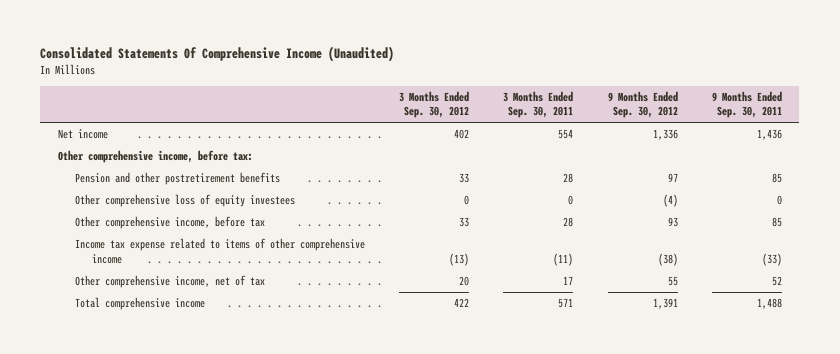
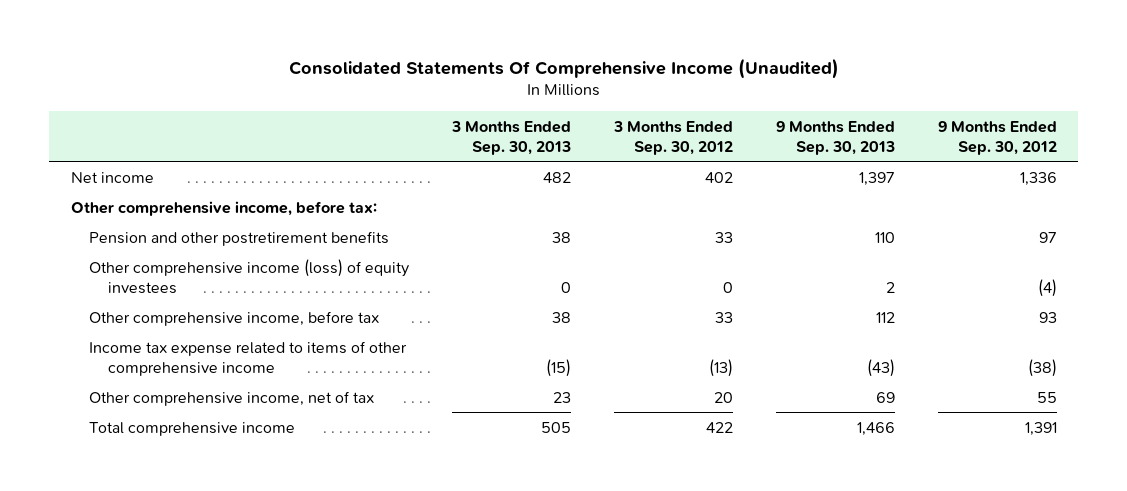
[503,90,574,119] 3 Months Ended Sep. 30, 2011 -> none
[712,90,783,119] 9 Months Ended Sep. 30, 2011 -> none
none -> [451,120,572,155] 3 Months Ended Sep. 30, 2013
none -> [775,120,895,155] 9 Months Ended Sep. 30, 2013
[74,194,295,208] Other comprehensive loss of equity investees -> [89,258,410,294] Other comprehensive income (loss) of equity investees

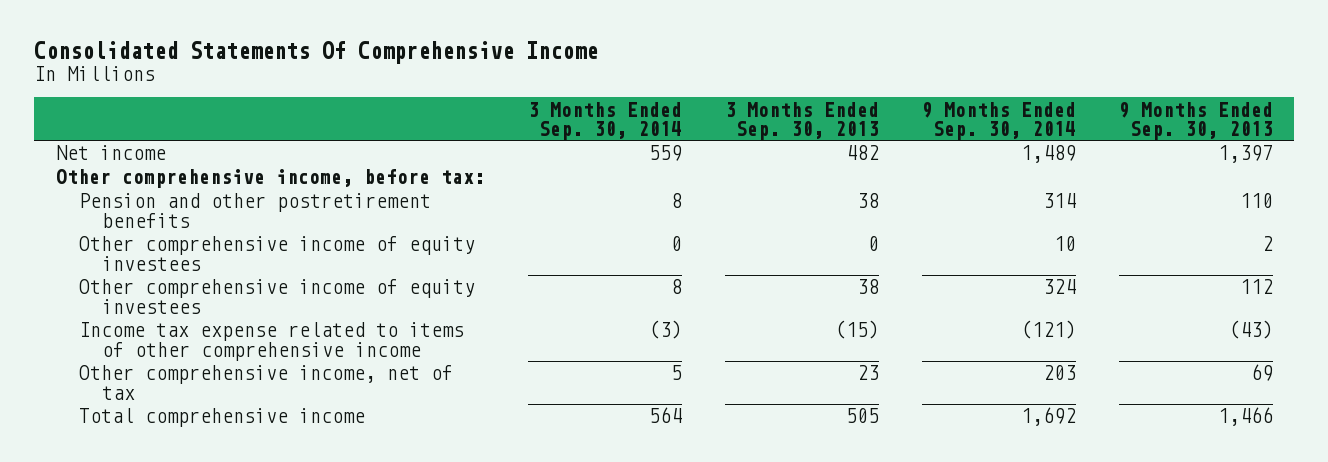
[288,57,839,79] Consolidated Statements Of Comprehensive Income (Unaudited) -> [34,41,599,65] Consolidated Statements Of Comprehensive Income
[612,120,733,155] 3 Months Ended Sep. 30, 2012 -> none
[937,120,1057,155] 9 Months Ended Sep. 30, 2012 -> none
none -> [527,101,682,140] 3 Months Ended Sep. 30, 2014
none -> [921,101,1076,140] 9 Months Ended Sep. 30, 2014
[89,258,410,294] Other comprehensive income (loss) of equity investees -> [78,236,475,271] Other comprehensive income of equity investees
[89,310,380,326] Other comprehensive income, before tax -> [78,279,475,314] Other comprehensive income of equity investees

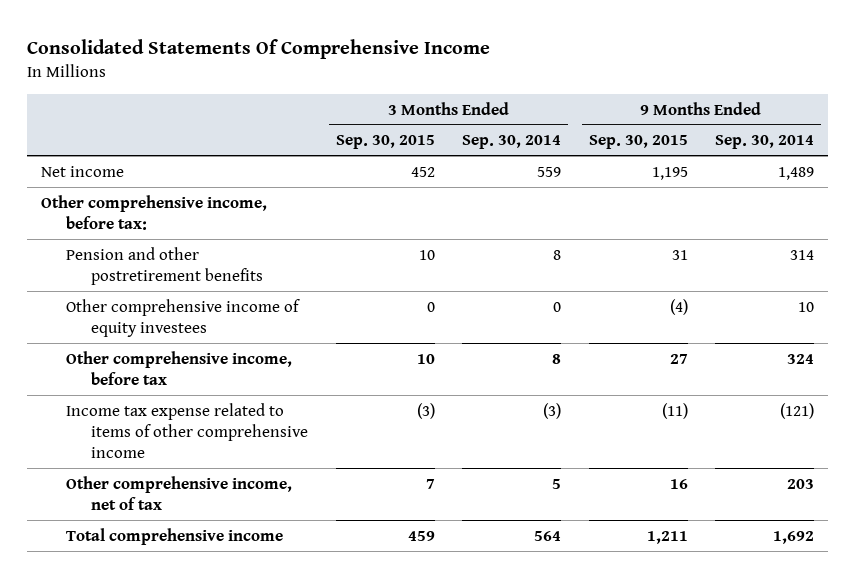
[724,101,879,140] 3 Months Ended Sep. 30, 2013 -> none
[1118,101,1273,140] 9 Months Ended Sep. 30, 2013 -> none
none -> [335,135,435,150] Sep. 30, 2015
none -> [588,135,688,150] Sep. 30, 2015
[78,279,475,314] Other comprehensive income of equity investees -> [66,350,293,385] Other comprehensive income, before tax

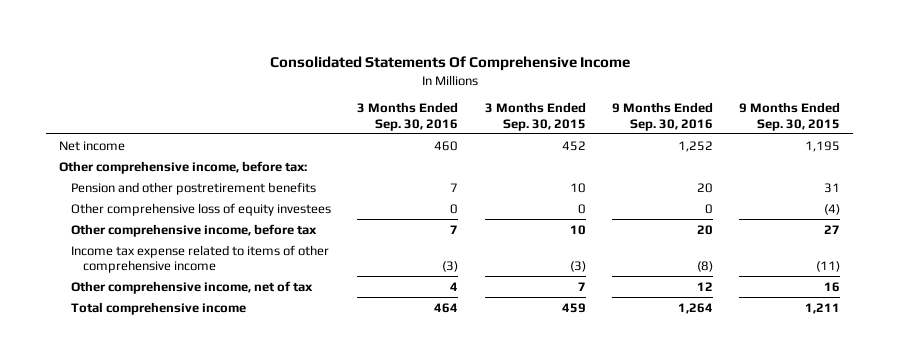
[462,135,562,150] Sep. 30, 2014 -> none
[715,135,815,150] Sep. 30, 2014 -> none
none -> [357,102,459,131] 3 Months Ended Sep. 30, 2016
none -> [611,102,713,131] 9 Months Ended Sep. 30, 2016
[66,298,301,337] Other comprehensive income of equity investees -> [70,202,331,216] Other comprehensive loss of equity investees

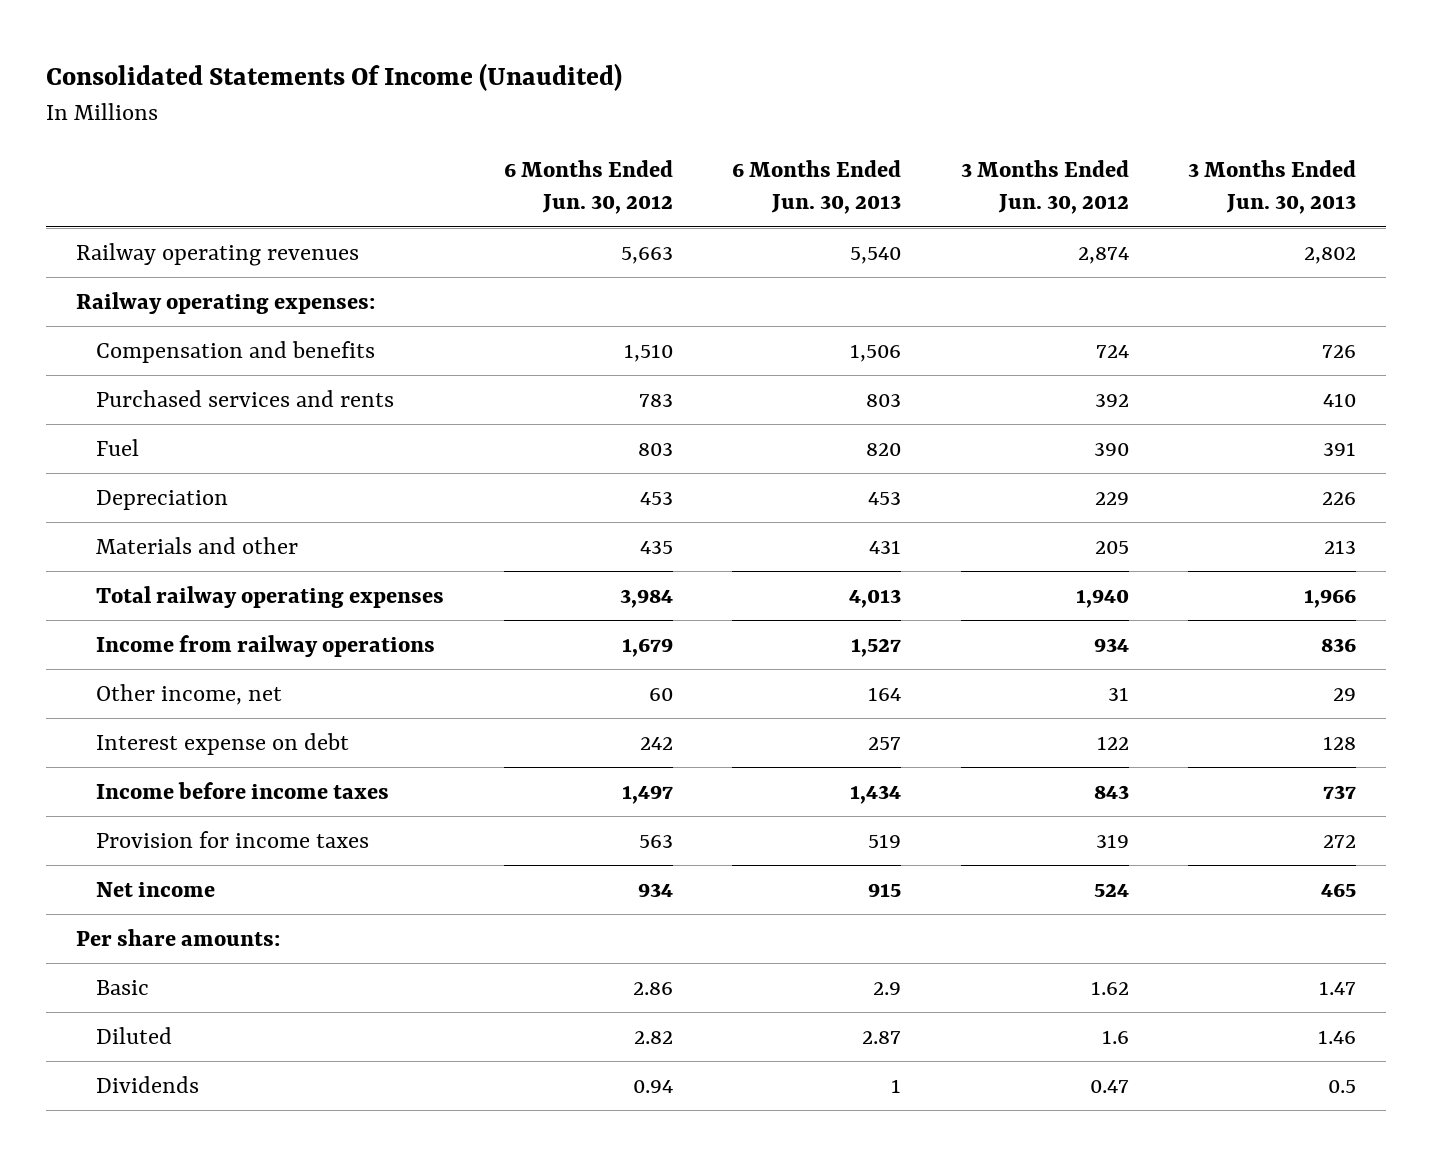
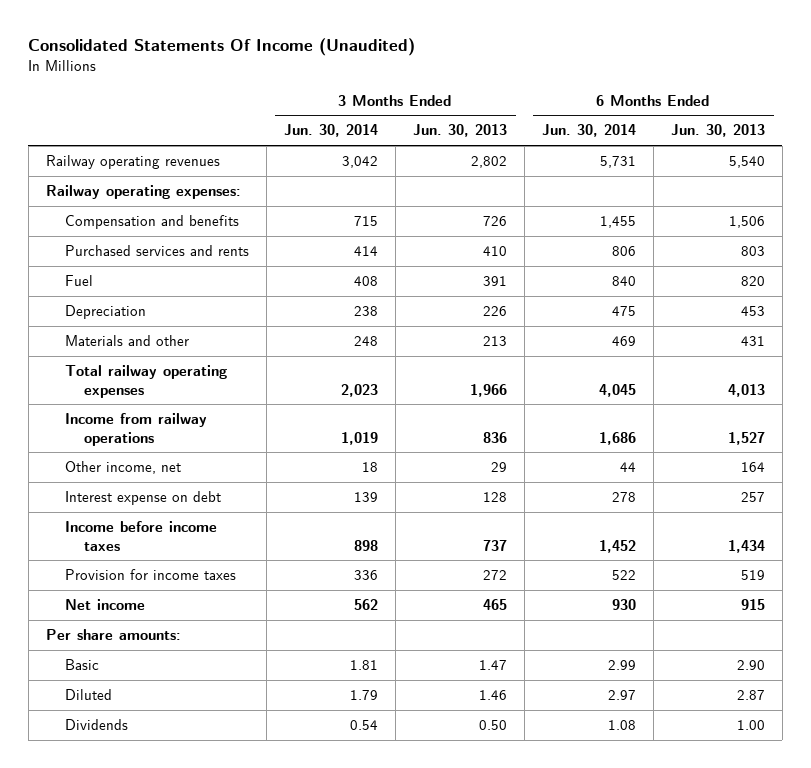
[503,159,673,215] 6 Months Ended Jun. 30, 2012 -> none
[960,159,1129,215] 3 Months Ended Jun. 30, 2012 -> none
none -> [283,124,378,138] Jun. 30, 2014
none -> [541,124,636,138] Jun. 30, 2014
[873,981,902,995] 2.9 -> [736,659,765,670] 2.90
[891,1078,902,1093] 1 -> [736,719,765,730] 1.00
[1328,1079,1357,1093] 0.5 -> [478,719,507,730] 0.50

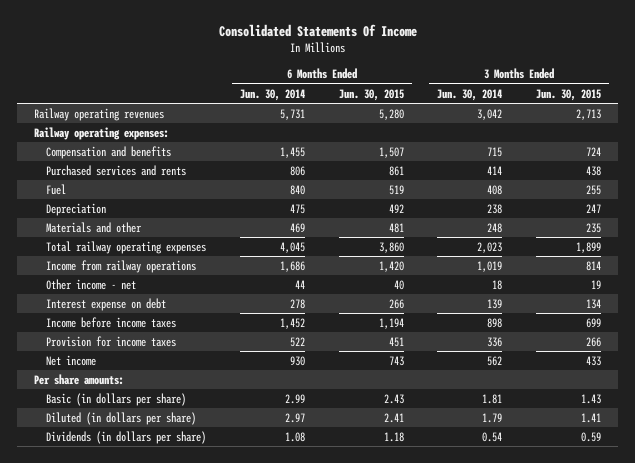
[28,38,416,57] Consolidated Statements Of Income (Unaudited) -> [218,24,417,38] Consolidated Statements Of Income
[412,124,507,138] Jun. 30, 2013 -> none
[670,124,765,138] Jun. 30, 2013 -> none
none -> [338,88,404,101] Jun. 30, 2015
none -> [536,88,602,101] Jun. 30, 2015
[65,460,182,474] Other income, net -> [46,278,137,290] Other income - net
[65,658,100,670] Basic -> [46,392,187,406] Basic (in dollars per share)
[65,688,113,700] Diluted -> [46,411,197,425] Diluted (in dollars per share)
[65,718,129,730] Dividends -> [46,430,207,444] Dividends (in dollars per share)

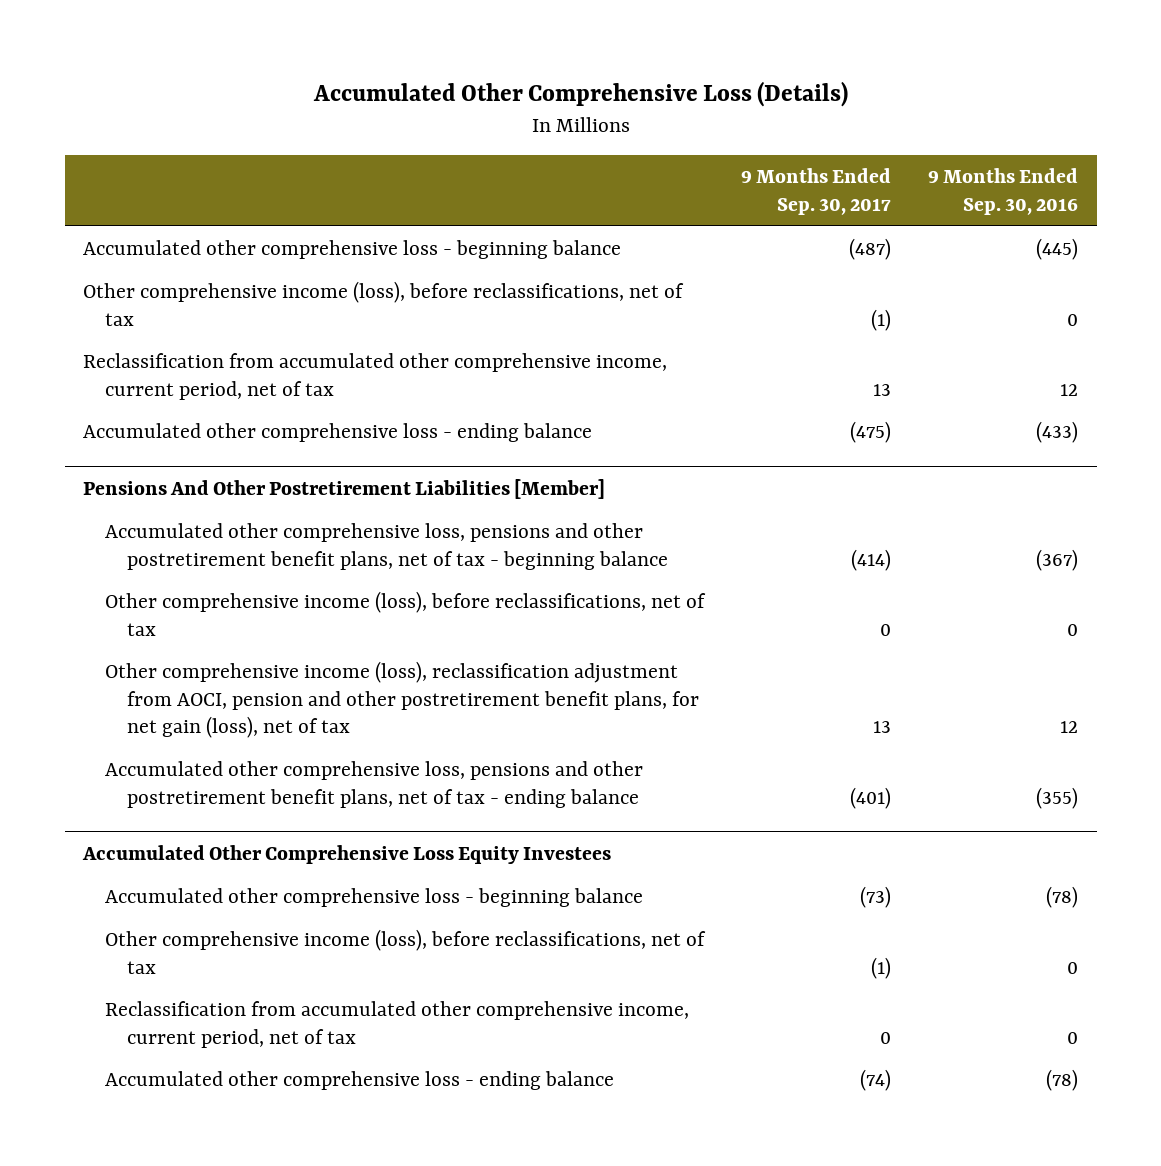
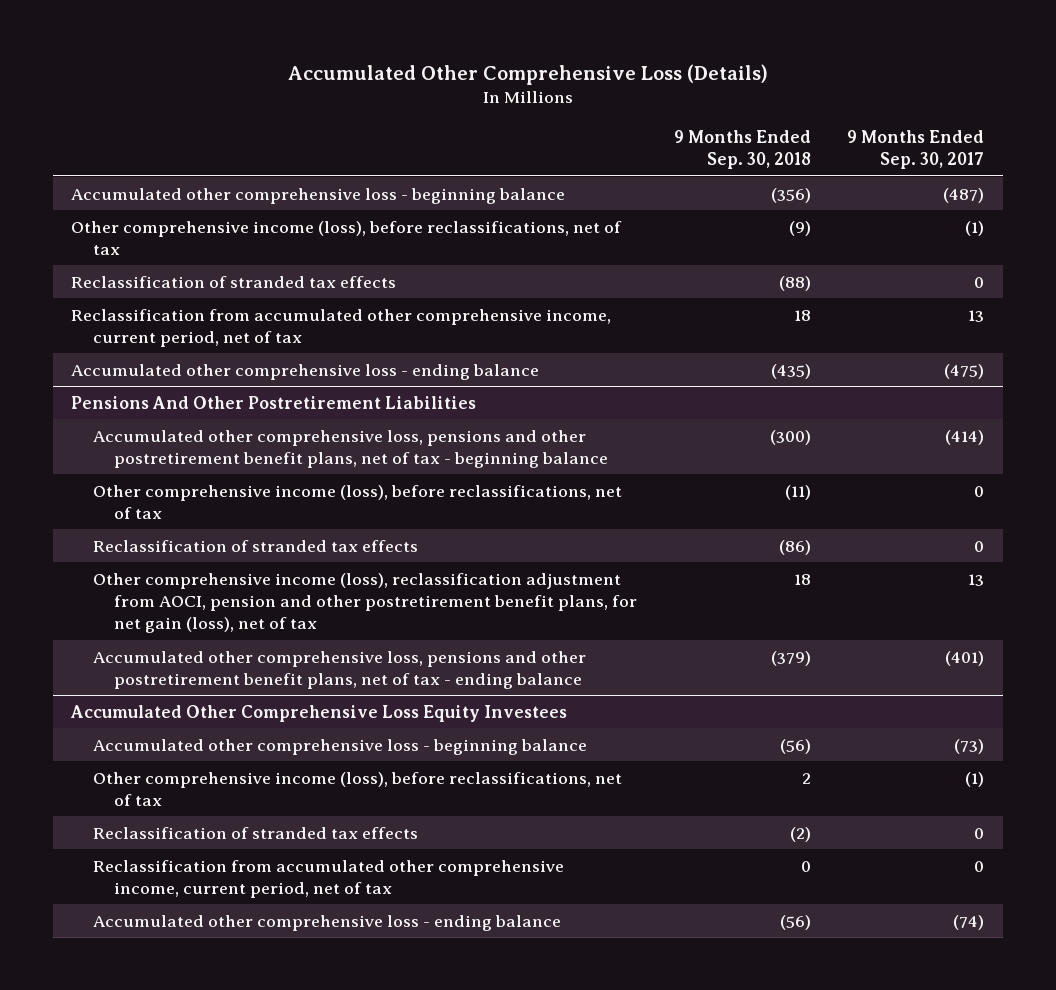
[928,168,1079,216] 9 Months Ended Sep. 30, 2016 -> none
none -> [673,130,811,170] 9 Months Ended Sep. 30, 2018
none -> [71,275,397,288] Reclassification of stranded tax effects
[83,478,606,499] Pensions And Other Postretirement Liabilities [Member] -> [71,395,477,409] Pensions And Other Postretirement Liabilities
none -> [92,539,418,552] Reclassification of stranded tax effects
none -> [92,826,418,839] Reclassification of stranded tax effects

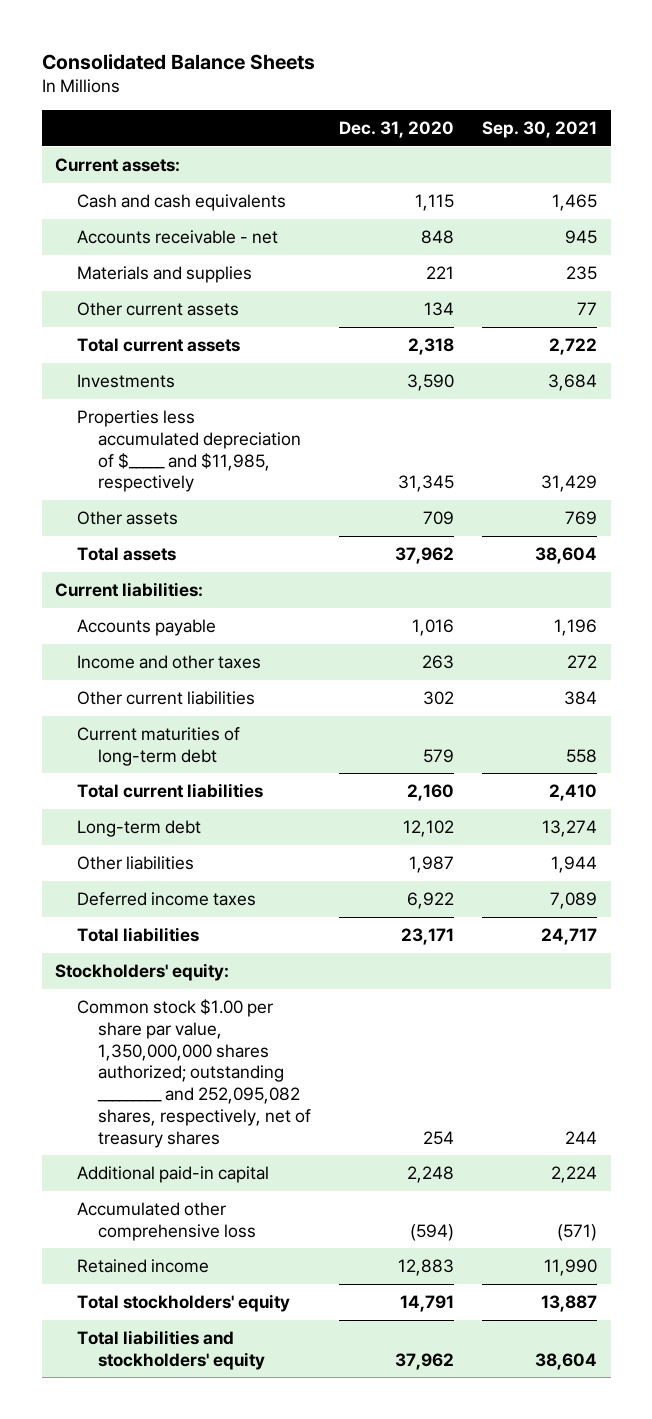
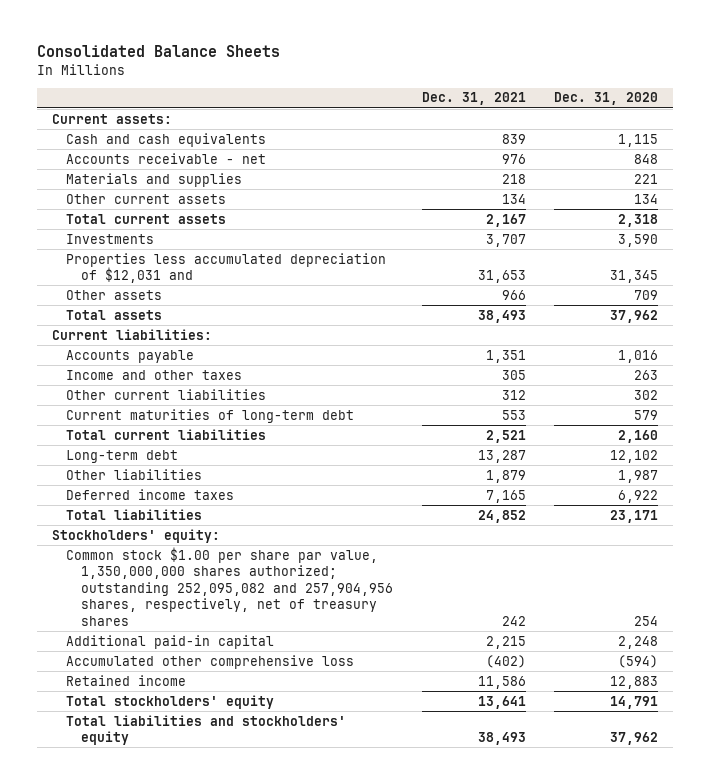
[481,120,597,138] Sep. 30, 2021 -> none
none -> [421,92,526,106] Dec. 31, 2021
[76,410,302,493] Properties less accumulated depreciation of $_____ and $11,985, respectively -> [66,252,387,284] Properties less accumulated depreciation of $12,031 and
[76,999,312,1148] Common stock $1.00 per share par value, 1,350,000,000 shares authorized; outstanding _________ and 252,095,082 shares, respectively, net of treasury shares -> [66,546,394,626] Common stock $1.00 per share par value, 1,350,000,000 shares authorized; outstanding 252,095,082 and 257,904,956 shares, respectively, net of treasury shares

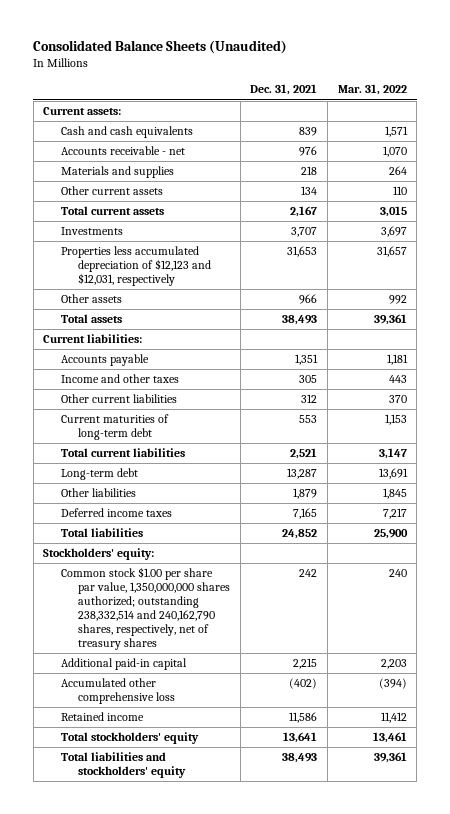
[37,45,281,58] Consolidated Balance Sheets -> [33,40,288,55] Consolidated Balance Sheets (Unaudited)
[554,92,659,106] Dec. 31, 2020 -> none
none -> [337,84,407,96] Mar. 31, 2022
[66,252,387,284] Properties less accumulated depreciation of $12,031 and -> [60,246,211,287] Properties less accumulated depreciation of $12,123 and $12,031, respectively
[66,546,394,626] Common stock $1.00 per share par value, 1,350,000,000 shares authorized; outstanding 252,095,082 and 257,904,956 shares, respectively, net of treasury shares -> [60,567,230,650] Common stock $1.00 per share par value, 1,350,000,000 shares authorized; outstanding 238,332,514 and 240,162,790 shares, respectively, net of treasury shares

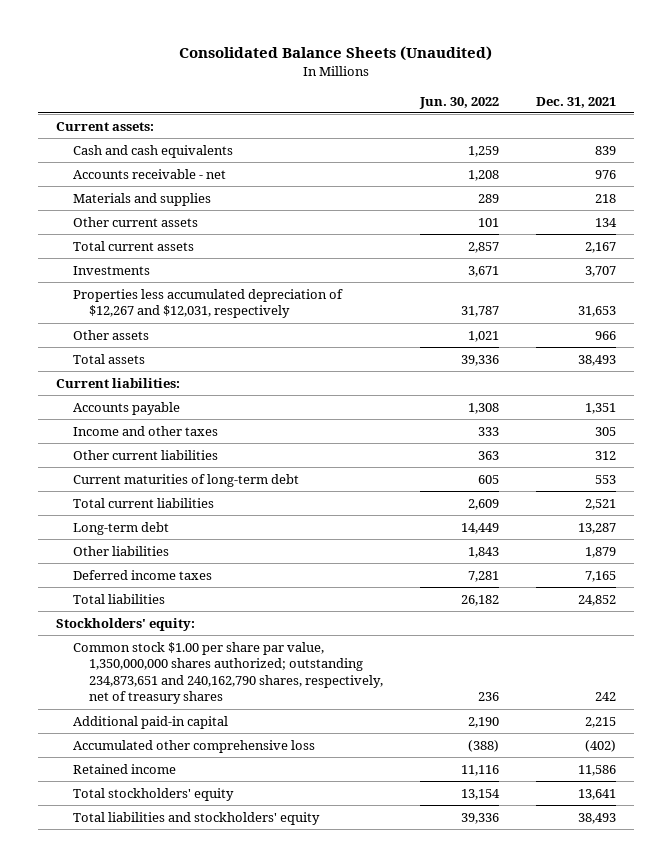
[337,84,407,96] Mar. 31, 2022 -> none
none -> [419,96,500,109] Jun. 30, 2022
[60,246,211,287] Properties less accumulated depreciation of $12,123 and $12,031, respectively -> [72,288,343,319] Properties less accumulated depreciation of $12,267 and $12,031, respectively
[60,567,230,650] Common stock $1.00 per share par value, 1,350,000,000 shares authorized; outstanding 238,332,514 and 240,162,790 shares, respectively, net of treasury shares -> [72,641,384,705] Common stock $1.00 per share par value, 1,350,000,000 shares authorized; outstanding 234,873,651 and 240,162,790 shares, respectively, net of treasury shares

